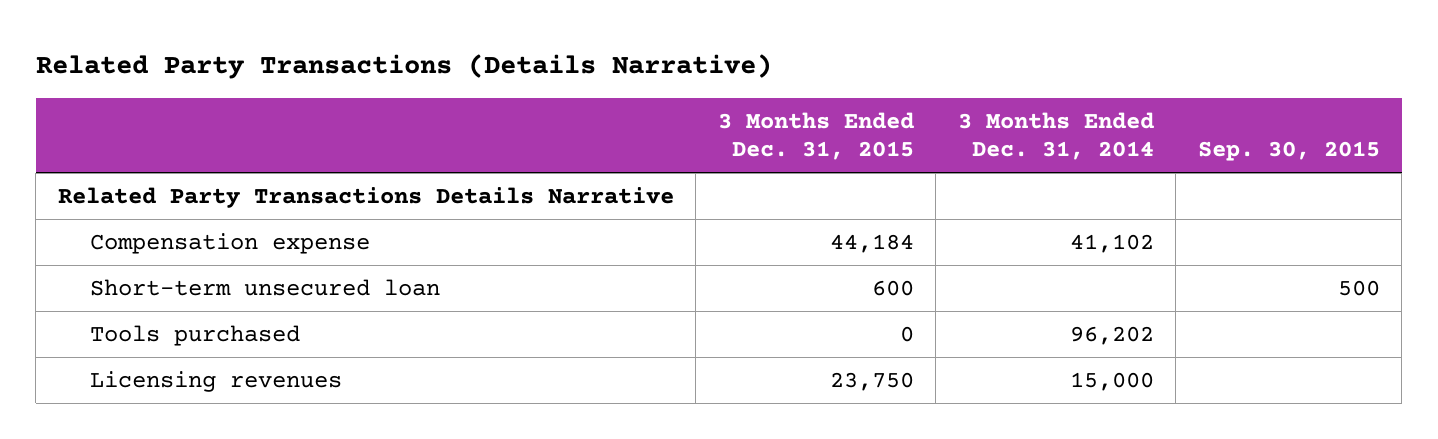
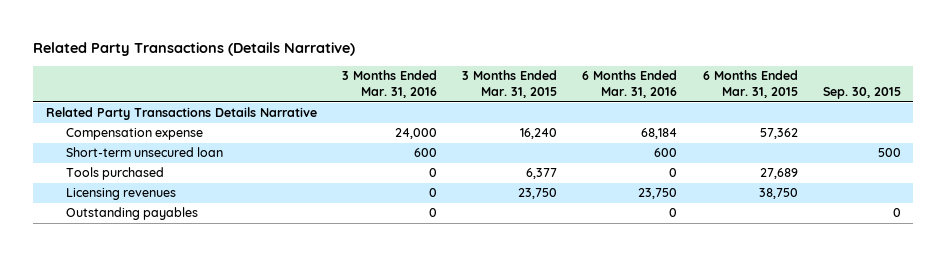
[717,111,914,161] 3 Months Ended Dec. 31, 2015 -> none
[957,111,1154,161] 3 Months Ended Dec. 31, 2014 -> none
none -> [342,69,438,99] 3 Months Ended Mar. 31, 2016
none -> [462,69,558,99] 3 Months Ended Mar. 31, 2015
none -> [582,69,678,99] 6 Months Ended Mar. 31, 2016
none -> [702,69,798,99] 6 Months Ended Mar. 31, 2015
none -> [66,207,199,221] Outstanding payables

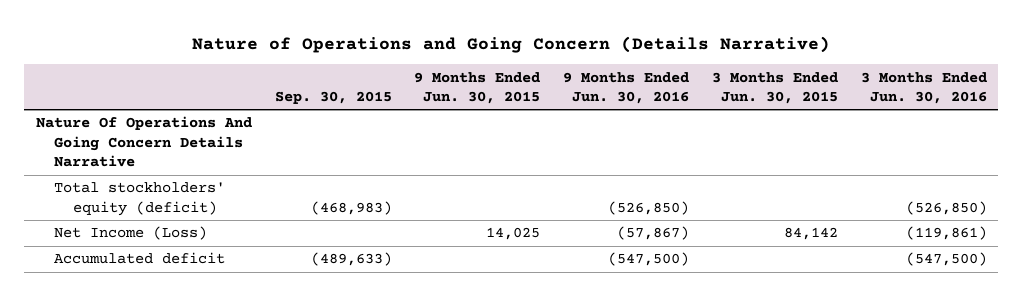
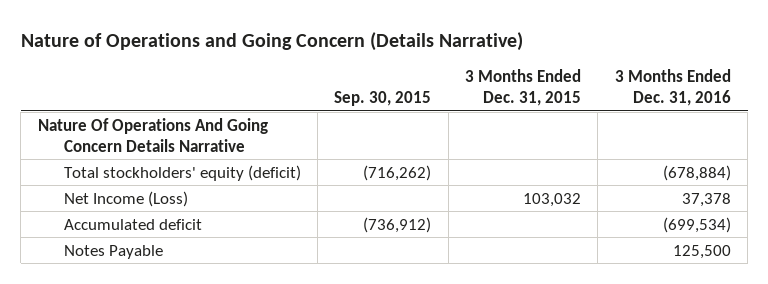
[414,71,541,104] 9 Months Ended Jun. 30, 2015 -> none
[563,71,690,104] 9 Months Ended Jun. 30, 2016 -> none
[712,71,839,104] 3 Months Ended Jun. 30, 2015 -> none
[861,71,988,104] 3 Months Ended Jun. 30, 2016 -> none
none -> [465,69,582,107] 3 Months Ended Dec. 31, 2015
none -> [614,69,731,107] 3 Months Ended Dec. 31, 2016
[310,200,392,215] (468,983) -> [363,164,432,181] (716,262)
[310,252,392,267] (489,633) -> [363,216,432,233] (736,912)
none -> [63,244,163,259] Notes Payable

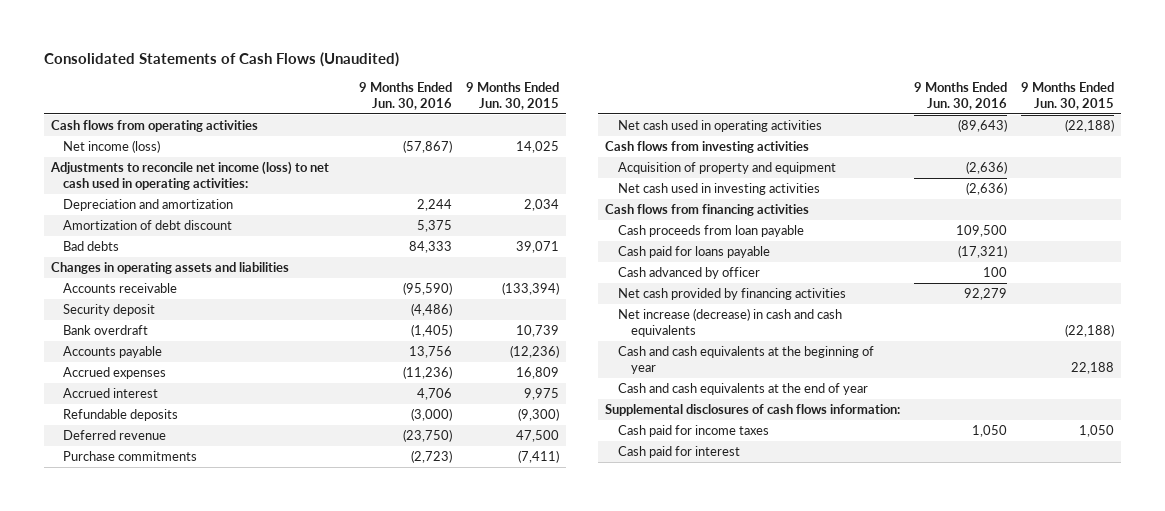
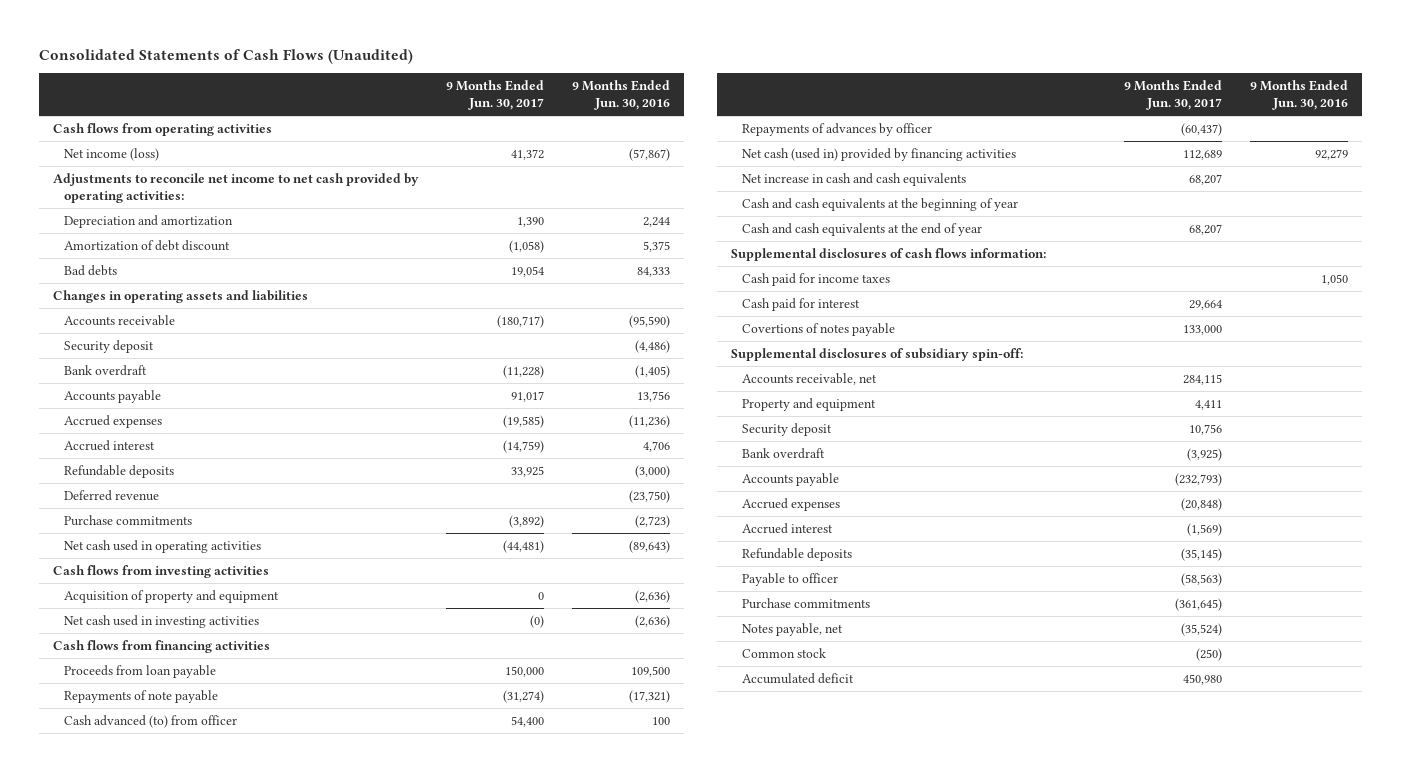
[466,81,560,110] 9 Months Ended Jun. 30, 2015 -> none
none -> [446,80,545,110] 9 Months Ended Jun. 30, 2017
[49,161,329,190] Adjustments to reconcile net income (loss) to net cash used in operating activities: -> [52,173,419,203] Adjustments to reconcile net income to net cash provided by operating activities:
[617,225,804,238] Cash proceeds from loan payable -> [64,665,217,679] Proceeds from loan payable
[617,246,770,259] Cash paid for loans payable -> [64,690,219,704] Repayments of note payable
[617,267,760,280] Cash advanced by officer -> [64,715,238,729] Cash advanced (to) from officer
none -> [742,123,933,137] Repayments of advances by officer
[617,288,846,301] Net cash provided by financing activities -> [742,148,1017,162] Net cash (used in) provided by financing activities
[617,308,842,337] Net increase (decrease) in cash and cash equivalents -> [742,173,967,187] Net increase in cash and cash equivalents
none -> [742,323,896,337] Covertions of notes payable
none -> [730,348,1023,362] Supplemental disclosures of subsidiary spin-off:
none -> [742,373,878,386] Accounts receivable, net
none -> [742,398,877,412] Property and equipment
none -> [742,423,833,437] Security deposit
none -> [742,448,826,460] Bank overdraft
none -> [742,473,840,487] Accounts payable
none -> [742,498,841,512] Accrued expenses
none -> [742,523,834,535] Accrued interest
none -> [742,548,853,562] Refundable deposits
none -> [742,573,839,587] Payable to officer
none -> [742,598,871,610] Purchase commitments
none -> [742,623,844,637] Notes payable, net
none -> [742,648,827,659] Common stock
none -> [742,673,855,685] Accumulated deficit

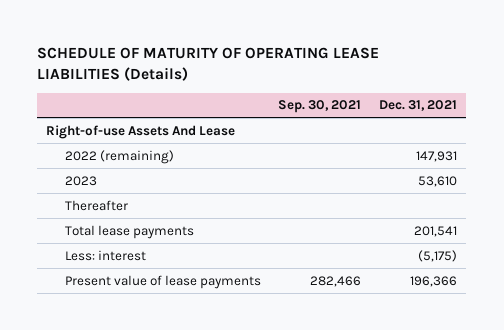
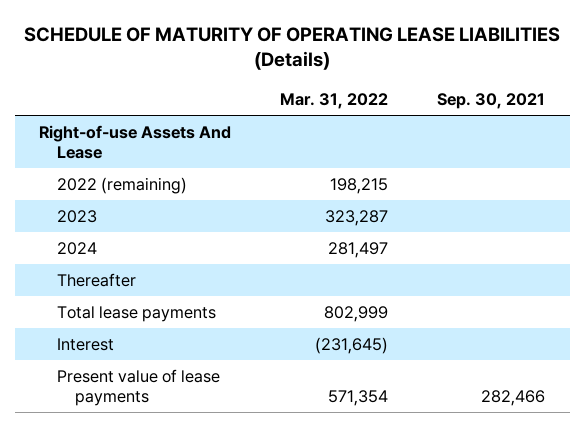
[379,100,458,112] Dec. 31, 2021 -> none
none -> [280,92,389,109] Mar. 31, 2022
none -> [57,241,98,255] 2024
[64,249,146,261] Less: interest -> [57,337,115,351] Interest

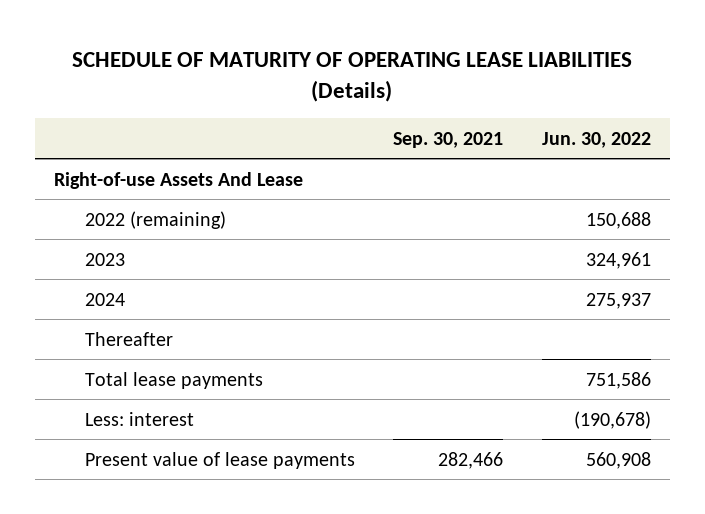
[280,92,389,109] Mar. 31, 2022 -> none
none -> [541,131,651,148] Jun. 30, 2022
[57,337,115,351] Interest -> [85,411,195,426] Less: interest

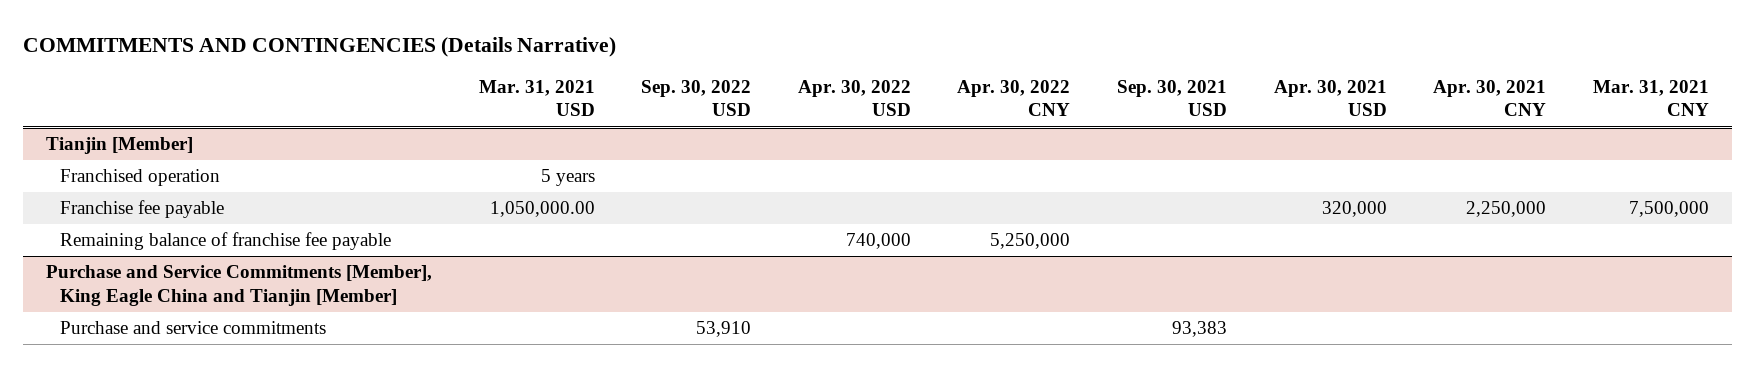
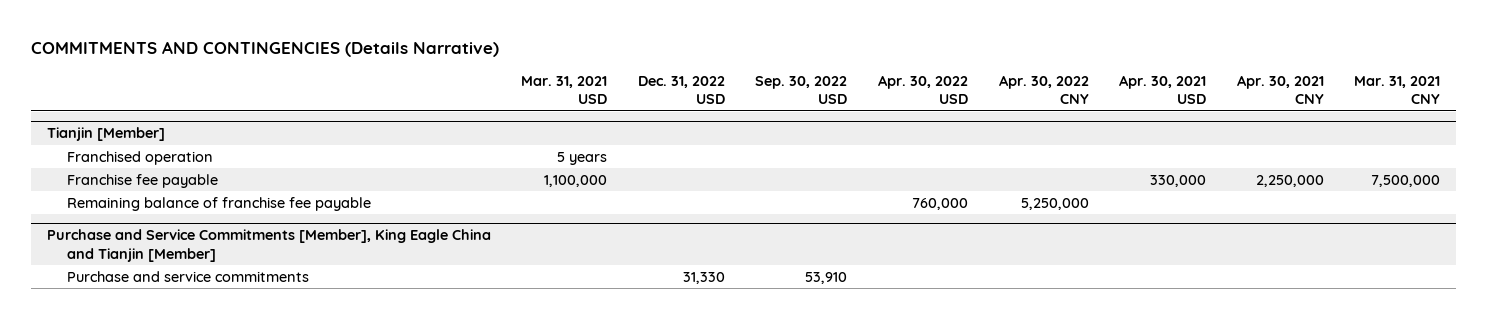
[1116,80,1227,117] Sep. 30, 2021 USD -> none
none -> [637,75,725,105] Dec. 31, 2022 USD
[489,201,595,218] 1,050,000.00 -> [544,174,608,187] 1,100,000
[1321,201,1387,218] 320,000 -> [1150,174,1207,187] 330,000
[845,233,911,250] 740,000 -> [911,197,968,210] 760,000

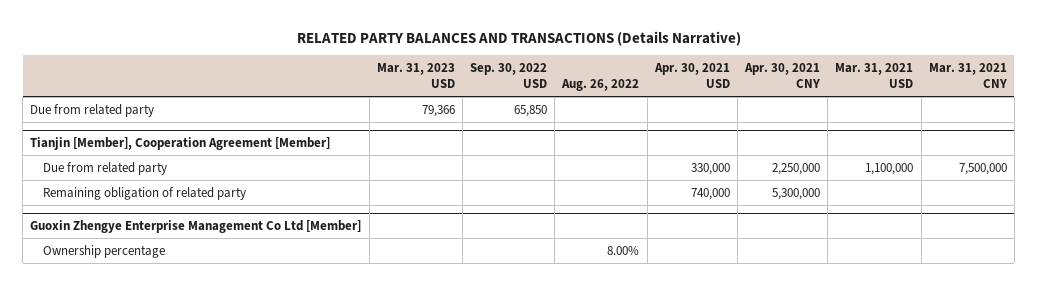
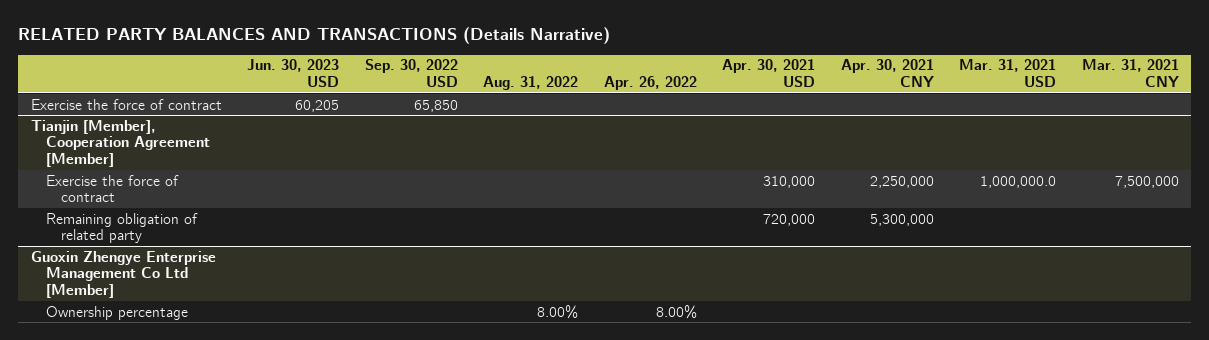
[376,63,455,89] Mar. 31, 2023 USD -> none
[561,79,640,92] Aug. 26, 2022 -> none
none -> [247,59,340,87] Jun. 30, 2023 USD
none -> [483,75,579,90] Aug. 31, 2022
none -> [603,75,697,90] Apr. 26, 2022
[30,103,155,117] Due from related party -> [30,98,222,110] Exercise the force of contract
[43,161,168,175] Due from related party -> none
none -> [46,174,180,203] Exercise the force of contract
[690,187,730,200] 740,000 -> [763,213,816,226] 720,000

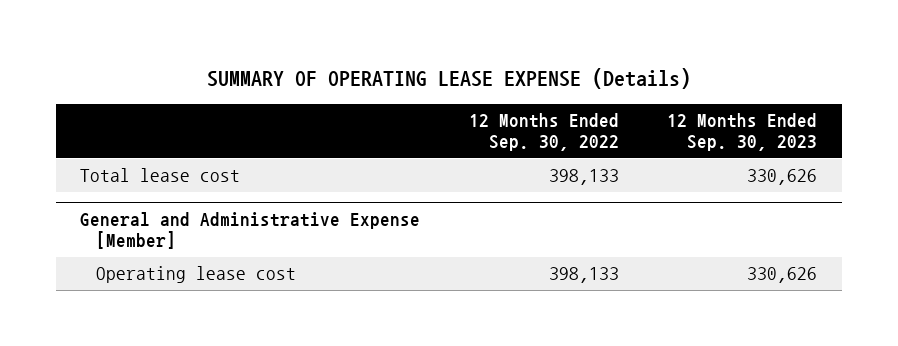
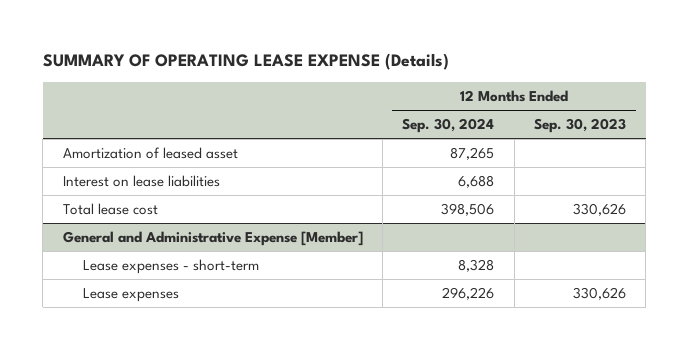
[468,112,619,152] 12 Months Ended Sep. 30, 2022 -> none
none -> [402,118,495,134] Sep. 30, 2024
none -> [62,147,238,160] Amortization of leased asset
none -> [62,175,220,188] Interest on lease liabilities
none -> [82,259,259,275] Lease expenses - short-term
[95,266,296,284] Operating lease cost -> [82,288,179,303] Lease expenses

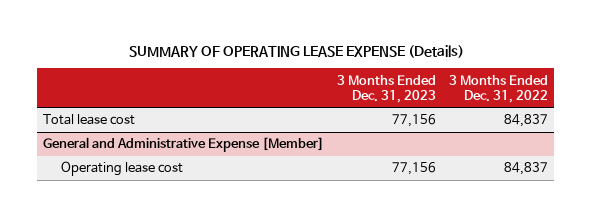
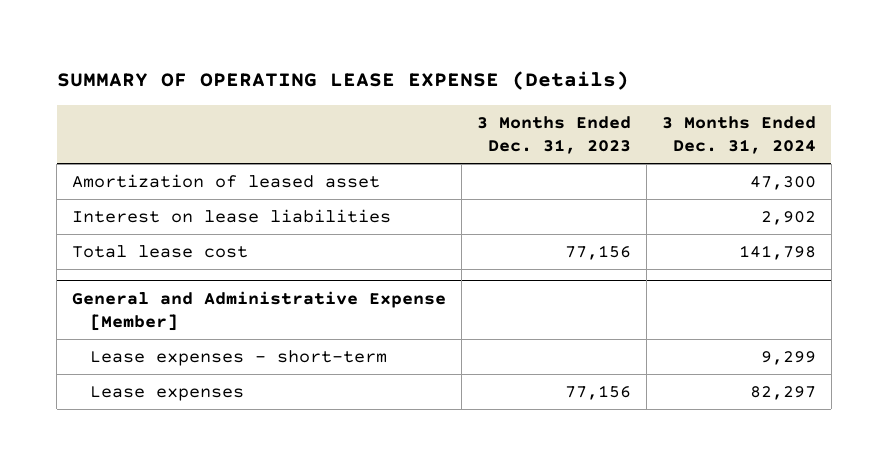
[448,74,548,103] 3 Months Ended Dec. 31, 2022 -> none
none -> [661,115,816,155] 3 Months Ended Dec. 31, 2024
none -> [72,173,381,188] Amortization of leased asset
none -> [72,208,392,223] Interest on lease liabilities
none -> [89,349,387,366] Lease expenses - short-term
[60,161,183,177] Operating lease cost -> [89,385,244,401] Lease expenses

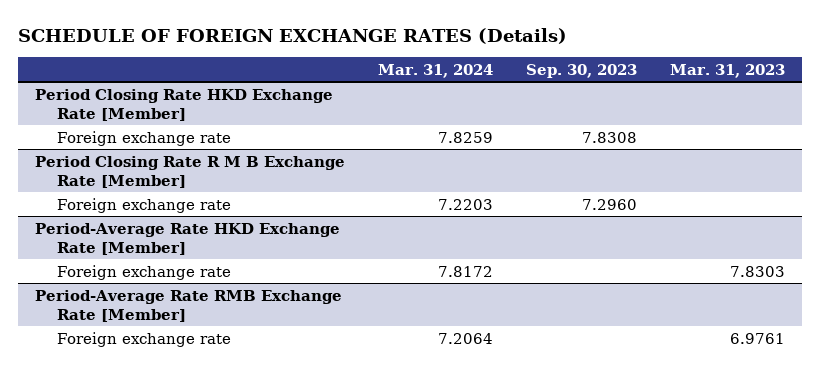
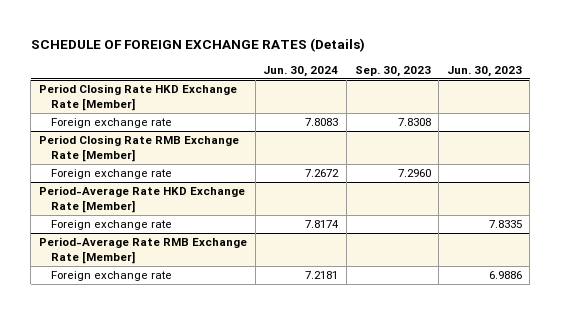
[377,63,493,78] Mar. 31, 2024 -> none
[670,63,786,78] Mar. 31, 2023 -> none
none -> [263,66,339,78] Jun. 30, 2024
none -> [446,66,522,78] Jun. 30, 2023
[34,155,345,188] Period Closing Rate R M B Exchange Rate [Member] -> [39,135,240,163] Period Closing Rate RMB Exchange Rate [Member]

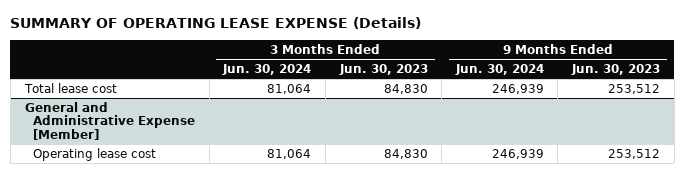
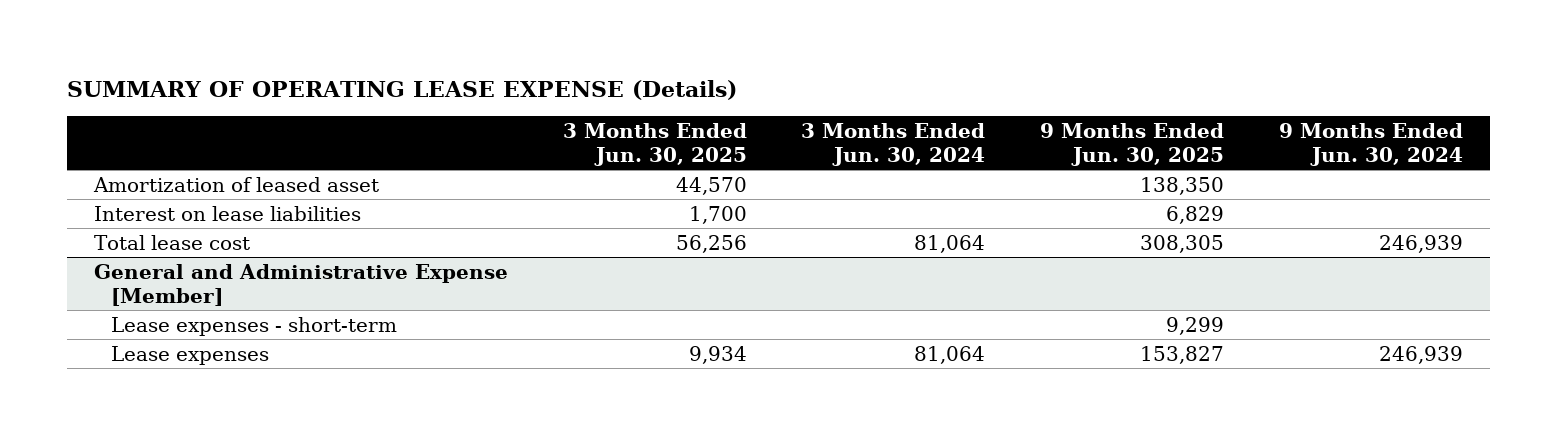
[338,64,428,76] Jun. 30, 2023 -> none
[571,64,661,76] Jun. 30, 2023 -> none
none -> [562,122,747,166] 3 Months Ended Jun. 30, 2025
none -> [1040,122,1225,166] 9 Months Ended Jun. 30, 2025
none -> [93,176,380,192] Amortization of leased asset
none -> [94,205,362,221] Interest on lease liabilities
none -> [111,316,398,336] Lease expenses - short-term
[33,147,157,161] Operating lease cost -> [111,345,270,365] Lease expenses

